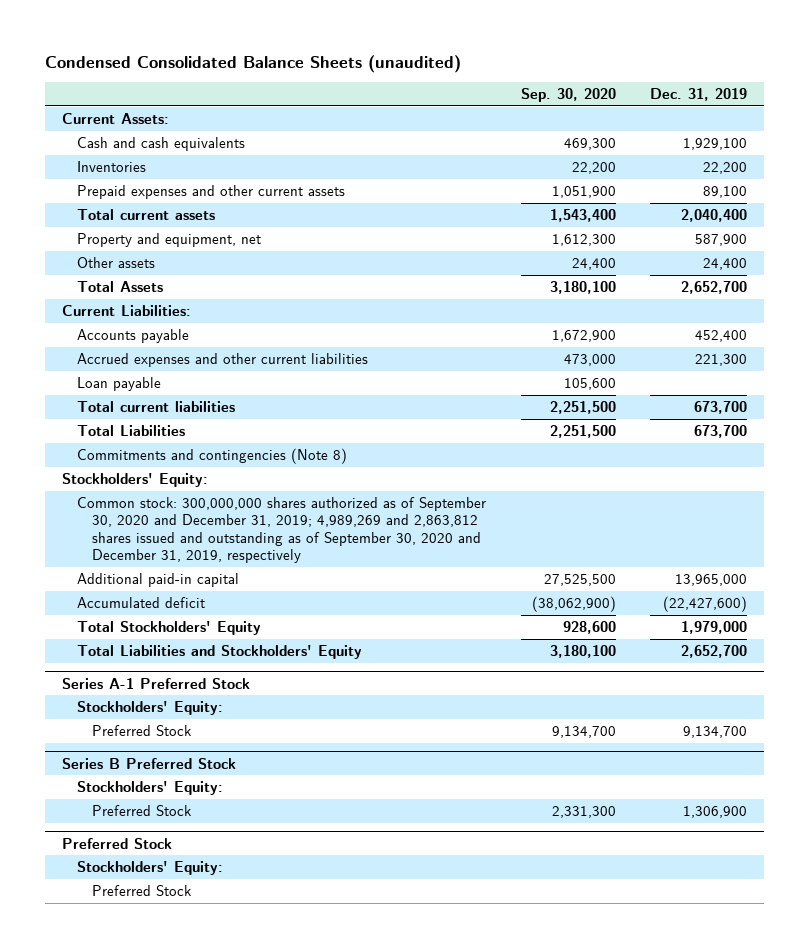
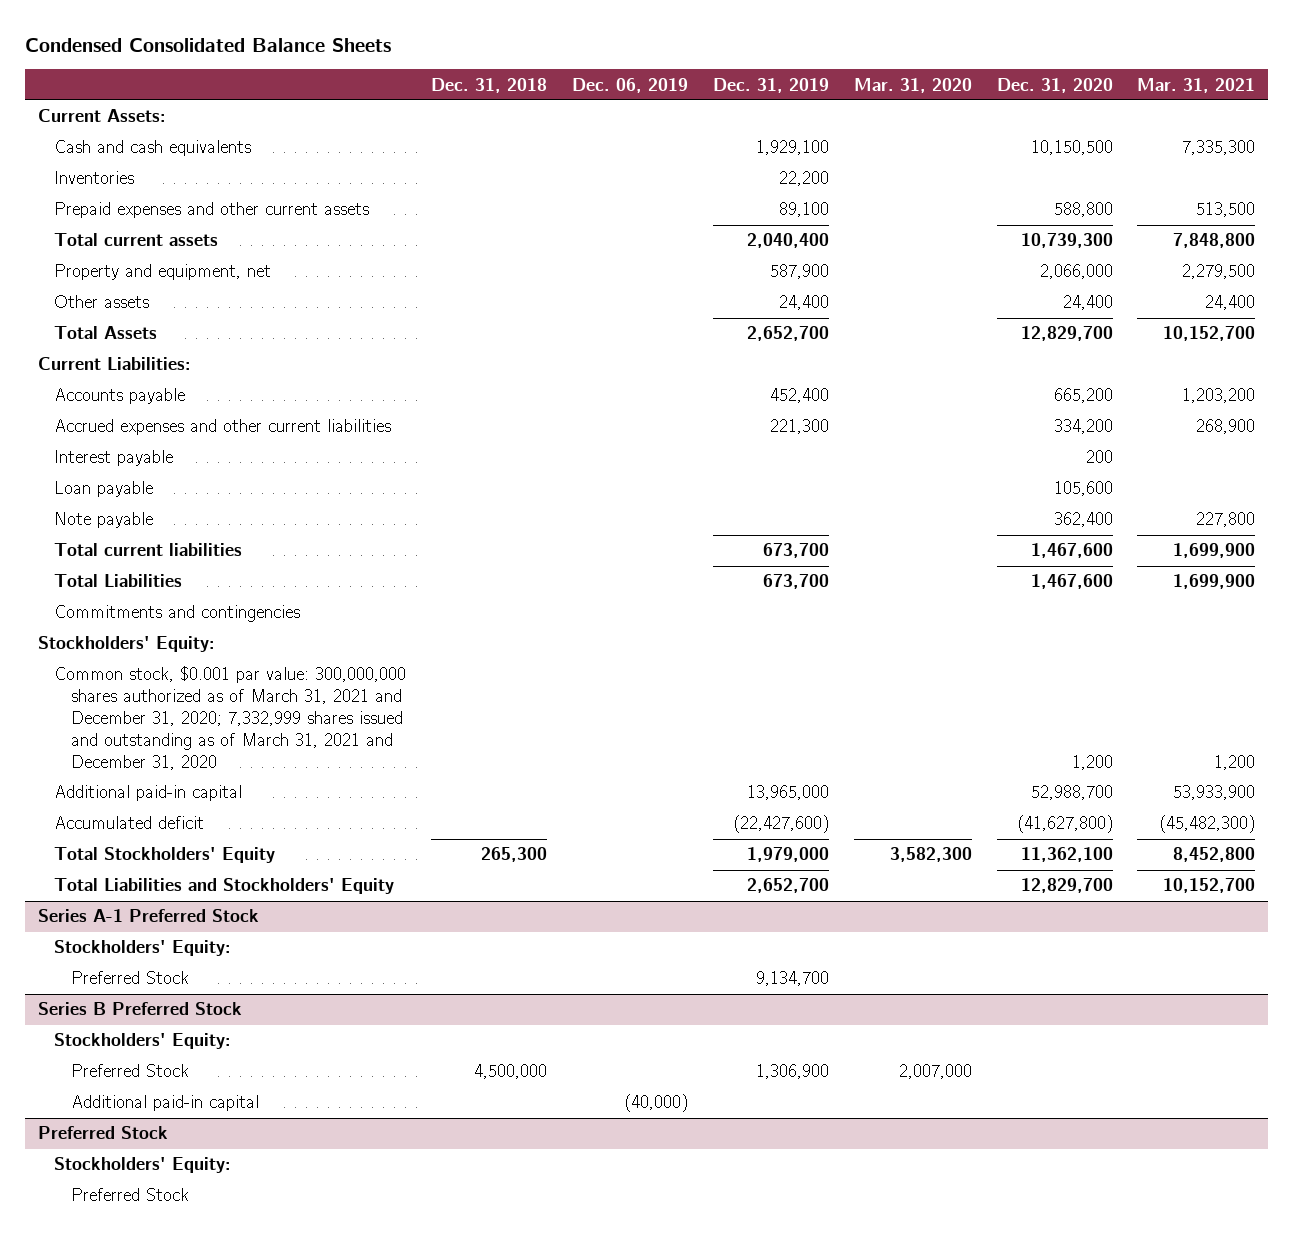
[44,54,461,73] Condensed Consolidated Balance Sheets (unaudited) -> [25,38,392,53] Condensed Consolidated Balance Sheets
[520,88,616,103] Sep. 30, 2020 -> none
none -> [431,77,548,93] Dec. 31, 2018
none -> [571,77,688,93] Dec. 06, 2019
none -> [853,77,972,93] Mar. 31, 2020
none -> [996,77,1113,93] Dec. 31, 2020
none -> [1137,77,1256,93] Mar. 31, 2021
none -> [54,450,174,467] Interest payable
none -> [54,512,154,529] Note payable
[77,447,348,464] Commitments and contingencies (Note 8) -> [54,605,301,623] Commitments and contingencies
[77,496,487,564] Common stock: 300,000,000 shares authorized as of September 30, 2020 and December 31, 2019; 4,989,269 and 2,863,812 shares issued and outstanding as of September 30, 2020 and December 31, 2019, respectively -> [54,666,407,771] Common stock, $0.001 par value: 300,000,000 shares authorized as of March 31, 2021 and December 31, 2020; 7,332,999 shares issued and outstanding as of March 31, 2021 and December 31, 2020
none -> [70,1095,259,1112] Additional paid-in capital

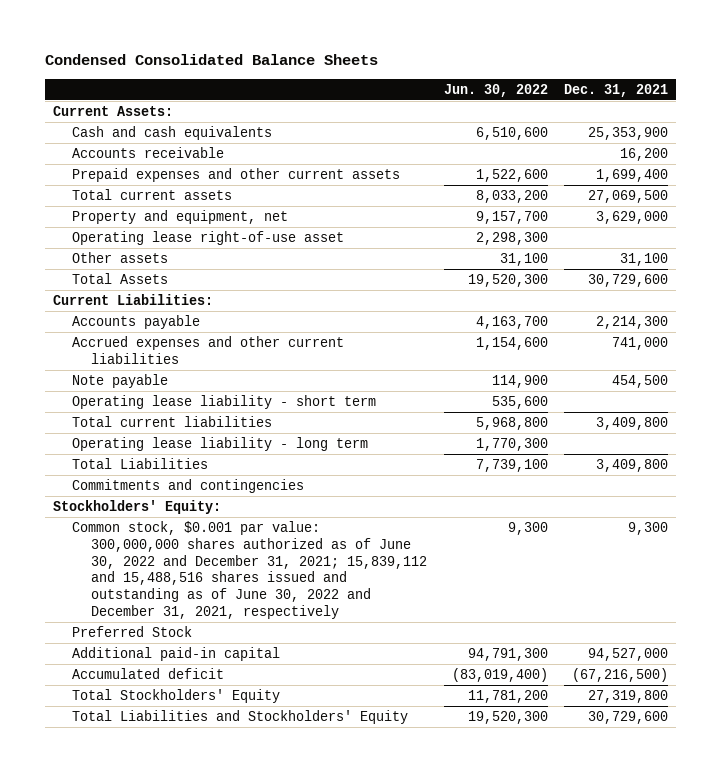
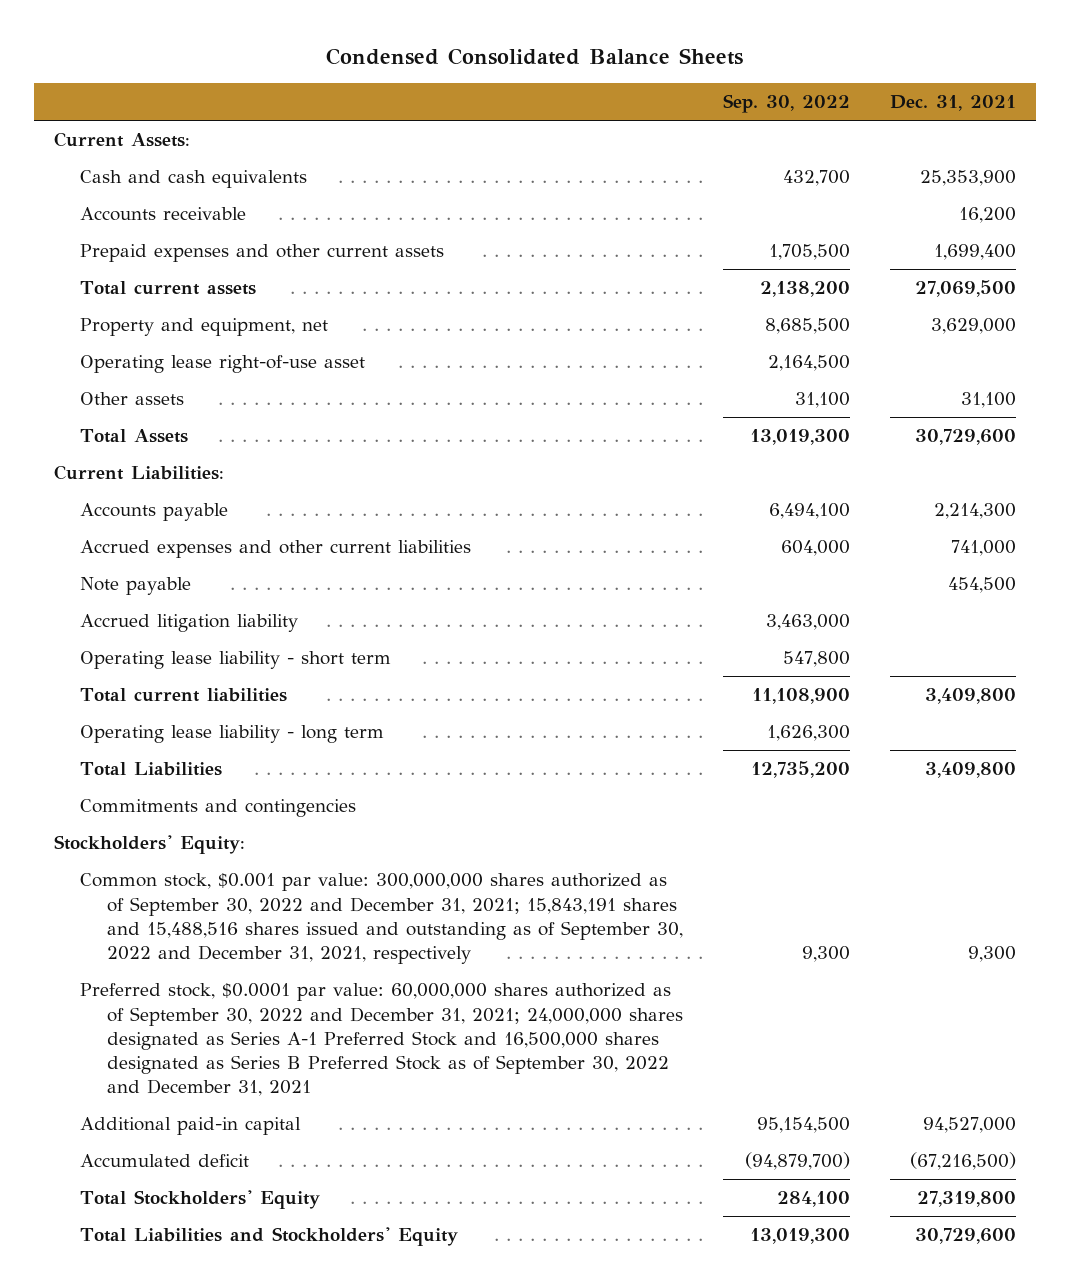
[443,83,548,97] Jun. 30, 2022 -> none
none -> [722,94,850,114] Sep. 30, 2022
none -> [80,614,299,633] Accrued litigation liability
[72,520,428,619] Common stock, $0.001 par value: 300,000,000 shares authorized as of June 30, 2022 and December 31, 2021; 15,839,112 and 15,488,516 shares issued and outstanding as of June 30, 2022 and December 31, 2021, respectively -> [80,873,683,964] Common stock, $0.001 par value: 300,000,000 shares authorized as of September 30, 2022 and December 31, 2021; 15,843,191 shares and 15,488,516 shares issued and outstanding as of September 30, 2022 and December 31, 2021, respectively
[72,625,193,637] Preferred Stock -> [80,983,683,1097] Preferred stock, $0.0001 par value: 60,000,000 shares authorized as of September 30, 2022 and December 31, 2021; 24,000,000 shares designated as Series A-1 Preferred Stock and 16,500,000 shares designated as Series B Preferred Stock as of September 30, 2022 and December 31, 2021

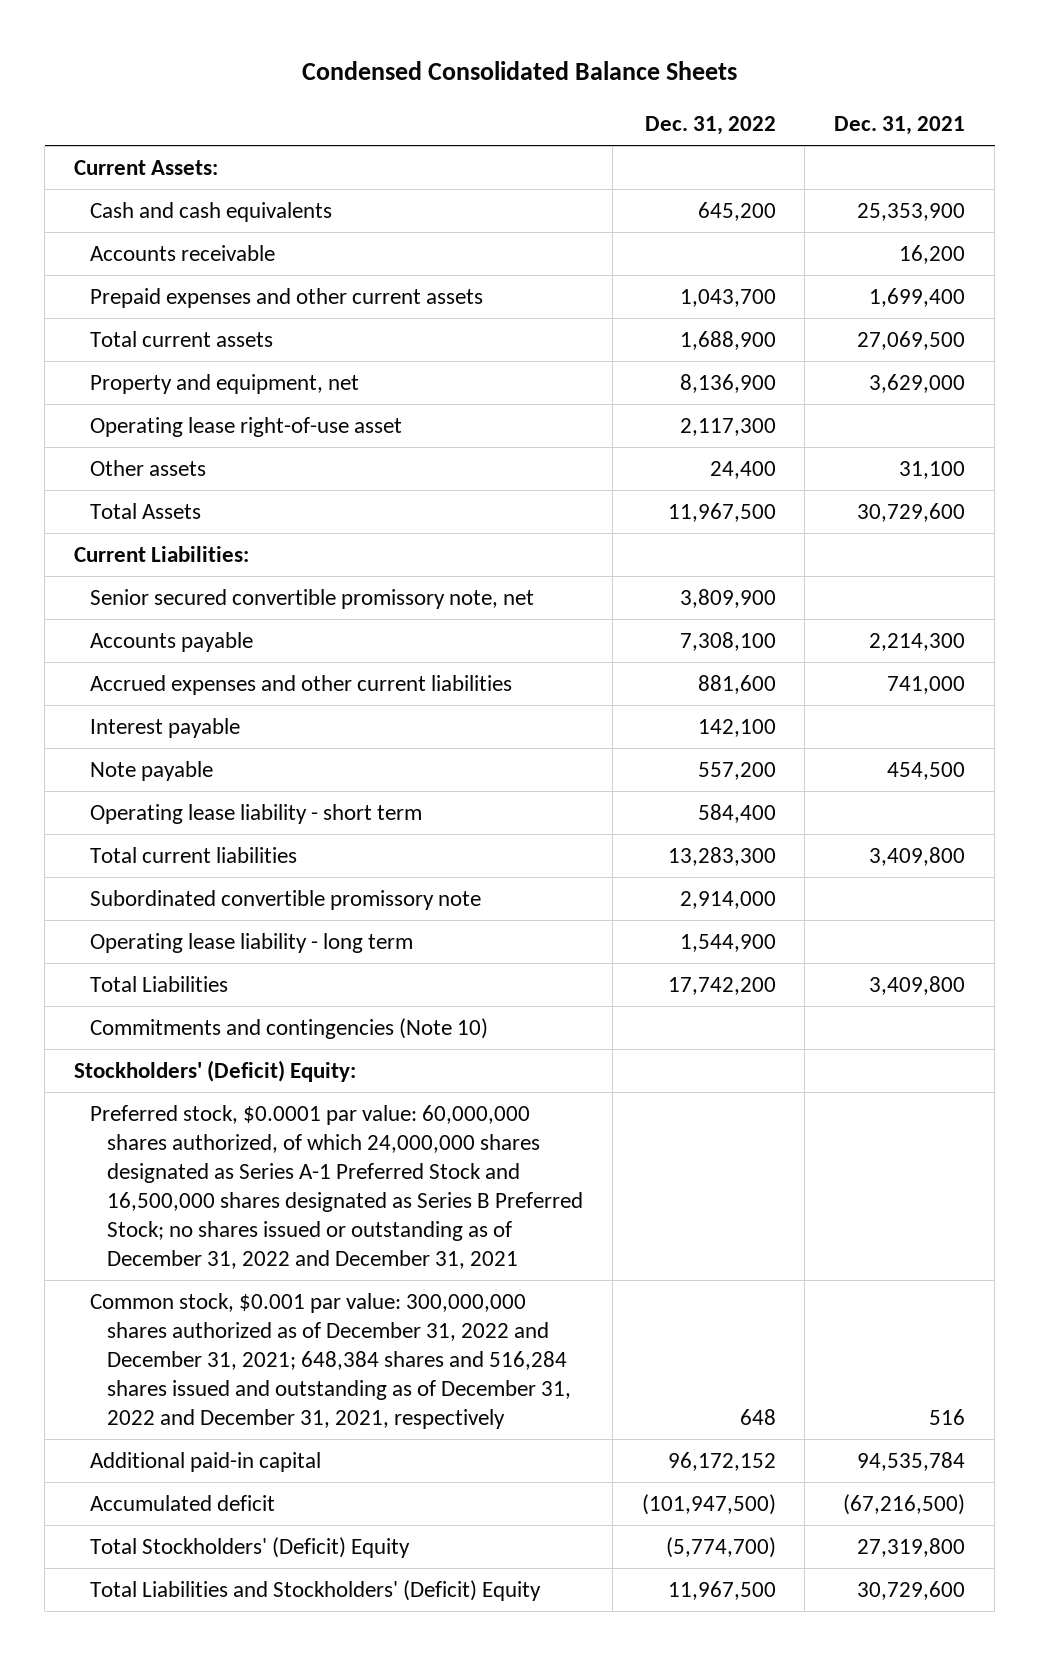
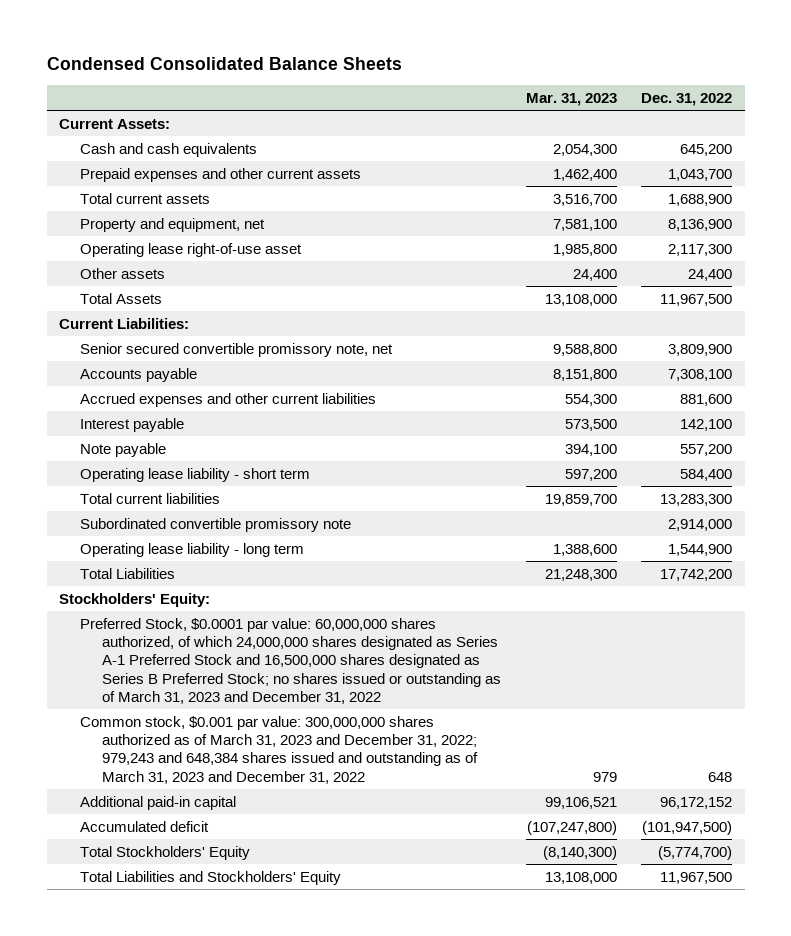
[834,116,966,136] Dec. 31, 2021 -> none
none -> [525,93,617,107] Mar. 31, 2023
[90,244,276,261] Accounts receivable -> none
[90,1017,489,1039] Commitments and contingencies (Note 10) -> none
[74,1059,357,1082] Stockholders' (Deficit) Equity: -> [59,592,211,607] Stockholders' Equity:
[90,1104,583,1269] Preferred stock, $0.0001 par value: 60,000,000 shares authorized, of which 24,000,000 shares designated as Series A-1 Preferred Stock and 16,500,000 shares designated as Series B Preferred Stock; no shares issued or outstanding as of December 31, 2022 and December 31, 2021 -> [80,617,501,704] Preferred Stock, $0.0001 par value: 60,000,000 shares authorized, of which 24,000,000 shares designated as Series A-1 Preferred Stock and 16,500,000 shares designated as Series B Preferred Stock; no shares issued or outstanding as of March 31, 2023 and December 31, 2022
[90,1292,571,1429] Common stock, $0.001 par value: 300,000,000 shares authorized as of December 31, 2022 and December 31, 2021; 648,384 shares and 516,284 shares issued and outstanding as of December 31, 2022 and December 31, 2021, respectively -> [80,715,478,784] Common stock, $0.001 par value: 300,000,000 shares authorized as of March 31, 2023 and December 31, 2022; 979,243 and 648,384 shares issued and outstanding as of March 31, 2023 and December 31, 2022
[90,1536,411,1558] Total Stockholders' (Deficit) Equity -> [80,845,251,860] Total Stockholders' Equity
[90,1579,542,1601] Total Liabilities and Stockholders' (Deficit) Equity -> [80,870,342,885] Total Liabilities and Stockholders' Equity

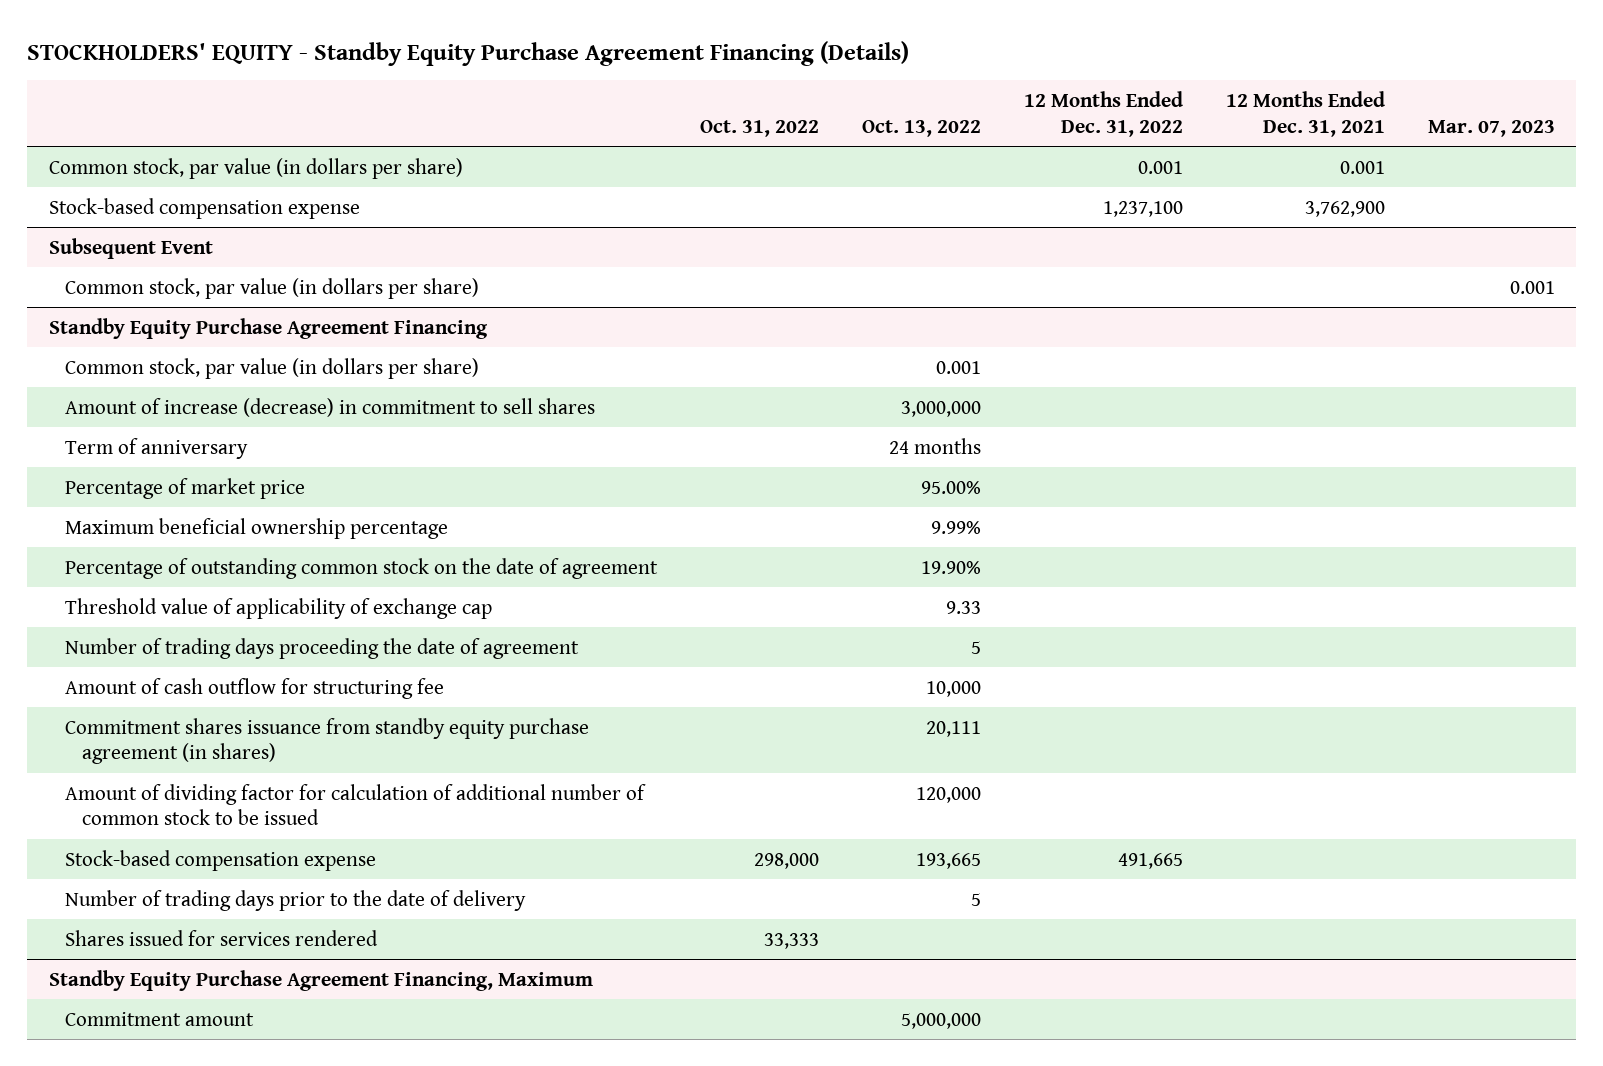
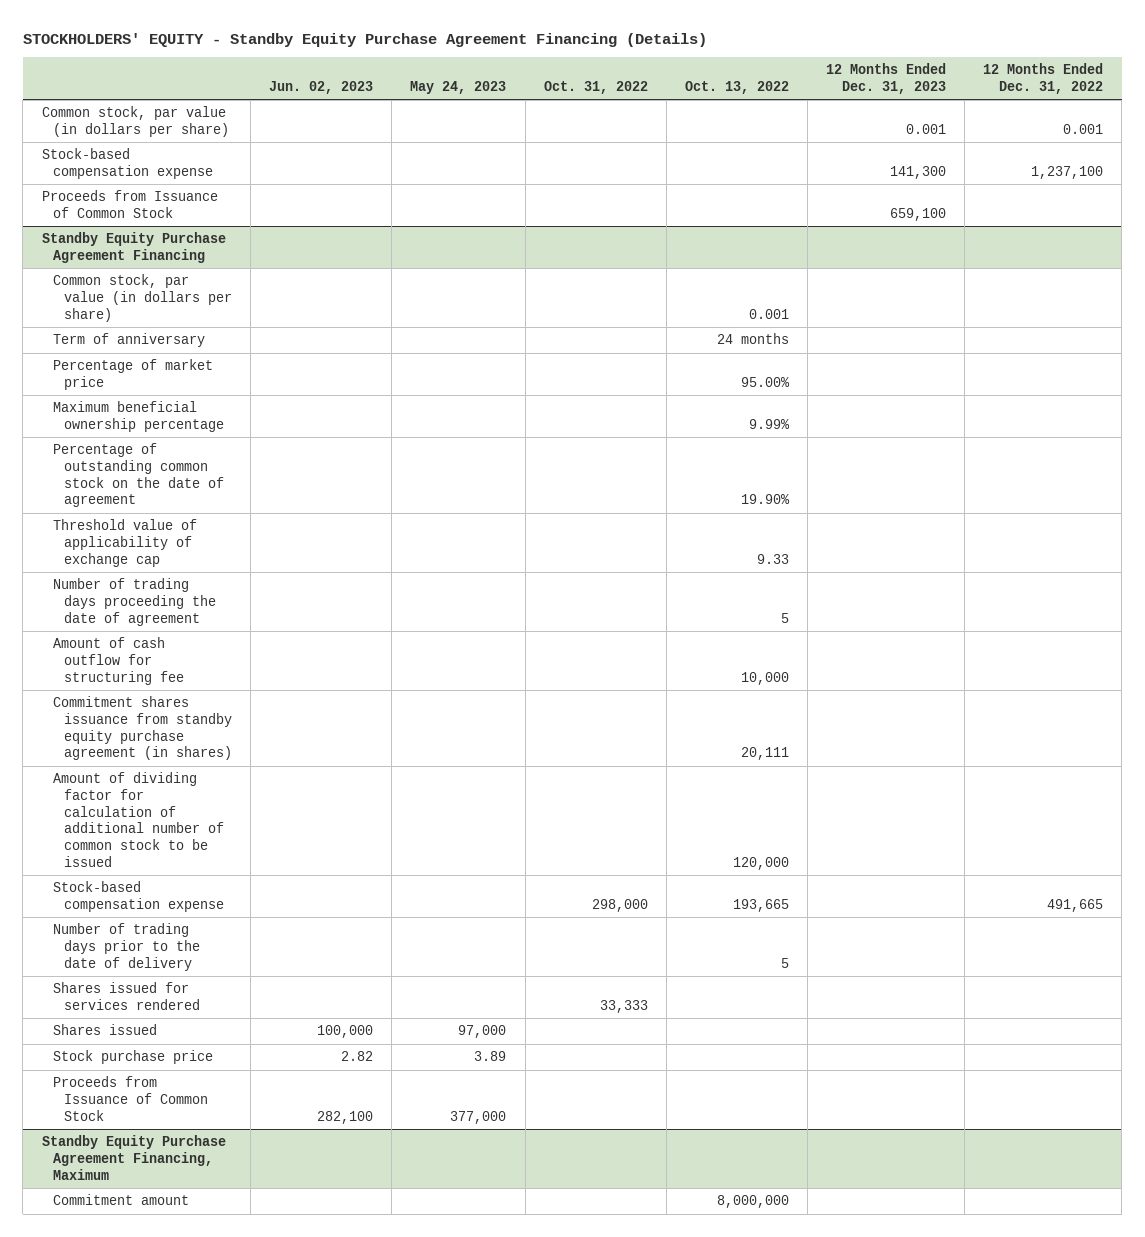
[1225,91,1385,137] 12 Months Ended Dec. 31, 2021 -> none
[1427,119,1555,137] Mar. 07, 2023 -> none
none -> [269,81,374,95] Jun. 02, 2023
none -> [410,81,507,95] May 24, 2023
none -> [826,63,947,95] 12 Months Ended Dec. 31, 2023
[48,237,213,259] Subsequent Event -> none
[65,277,480,299] Common stock, par value (in dollars per share) -> none
none -> [41,190,218,218] Proceeds from Issuance of Common Stock
[65,397,596,417] Amount of increase (decrease) in commitment to sell shares -> none
none -> [52,1024,157,1036] Shares issued
none -> [52,1050,213,1065] Stock purchase price
none -> [52,1076,208,1121] Proceeds from Issuance of Common Stock
[900,1012,981,1029] 5,000,000 -> [716,1195,789,1209] 8,000,000

